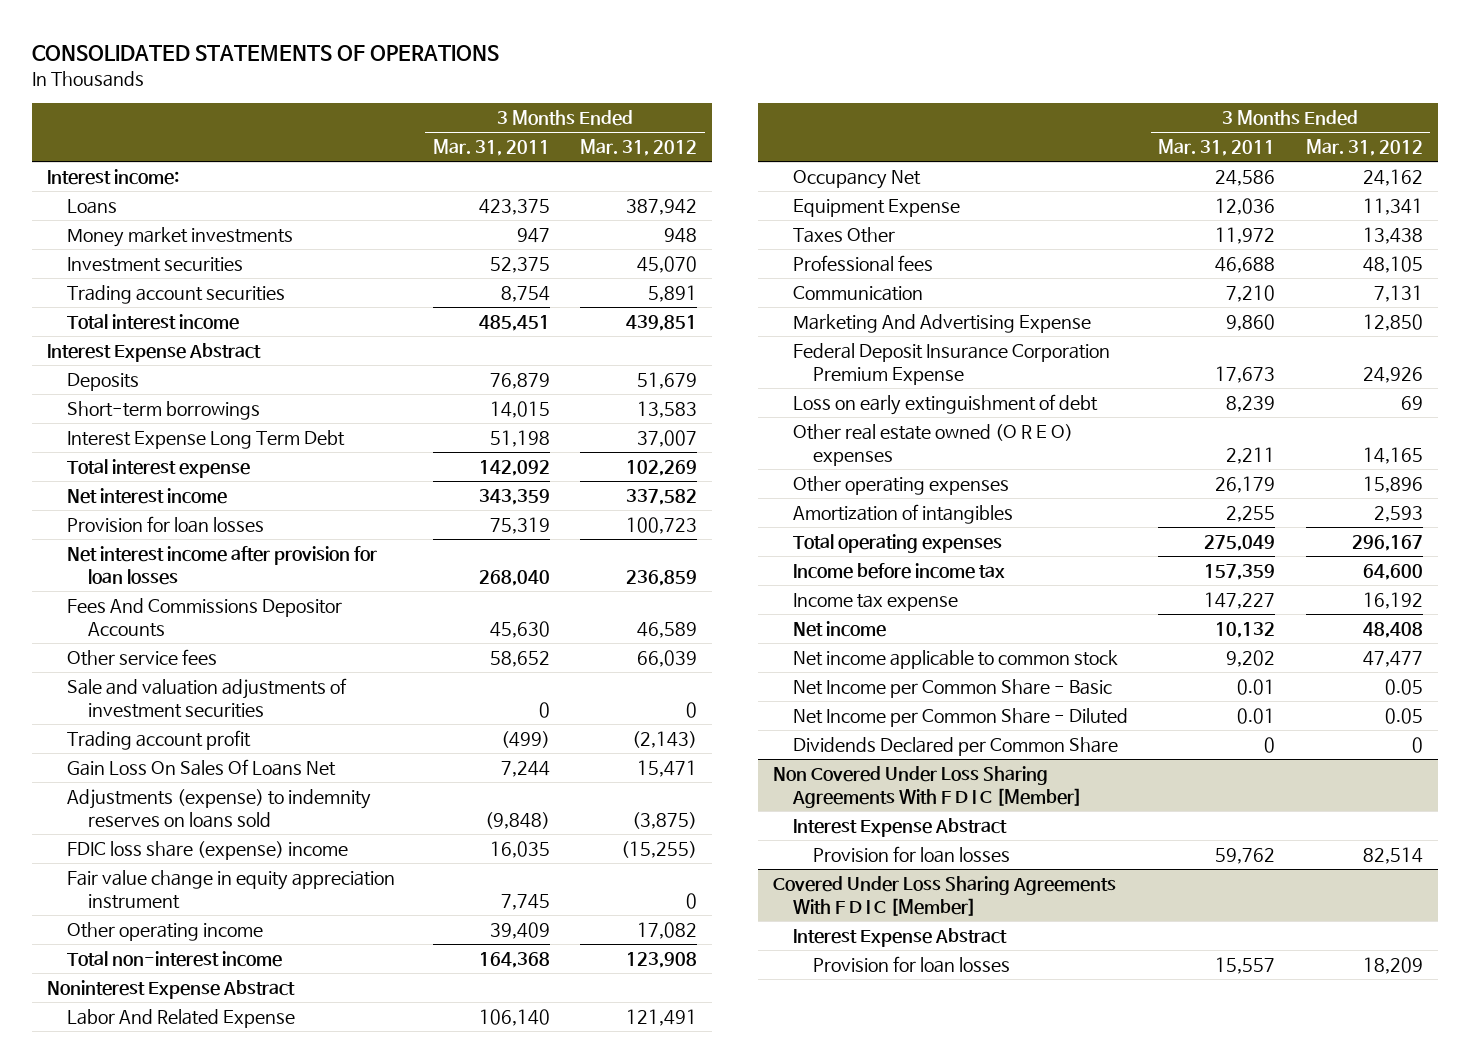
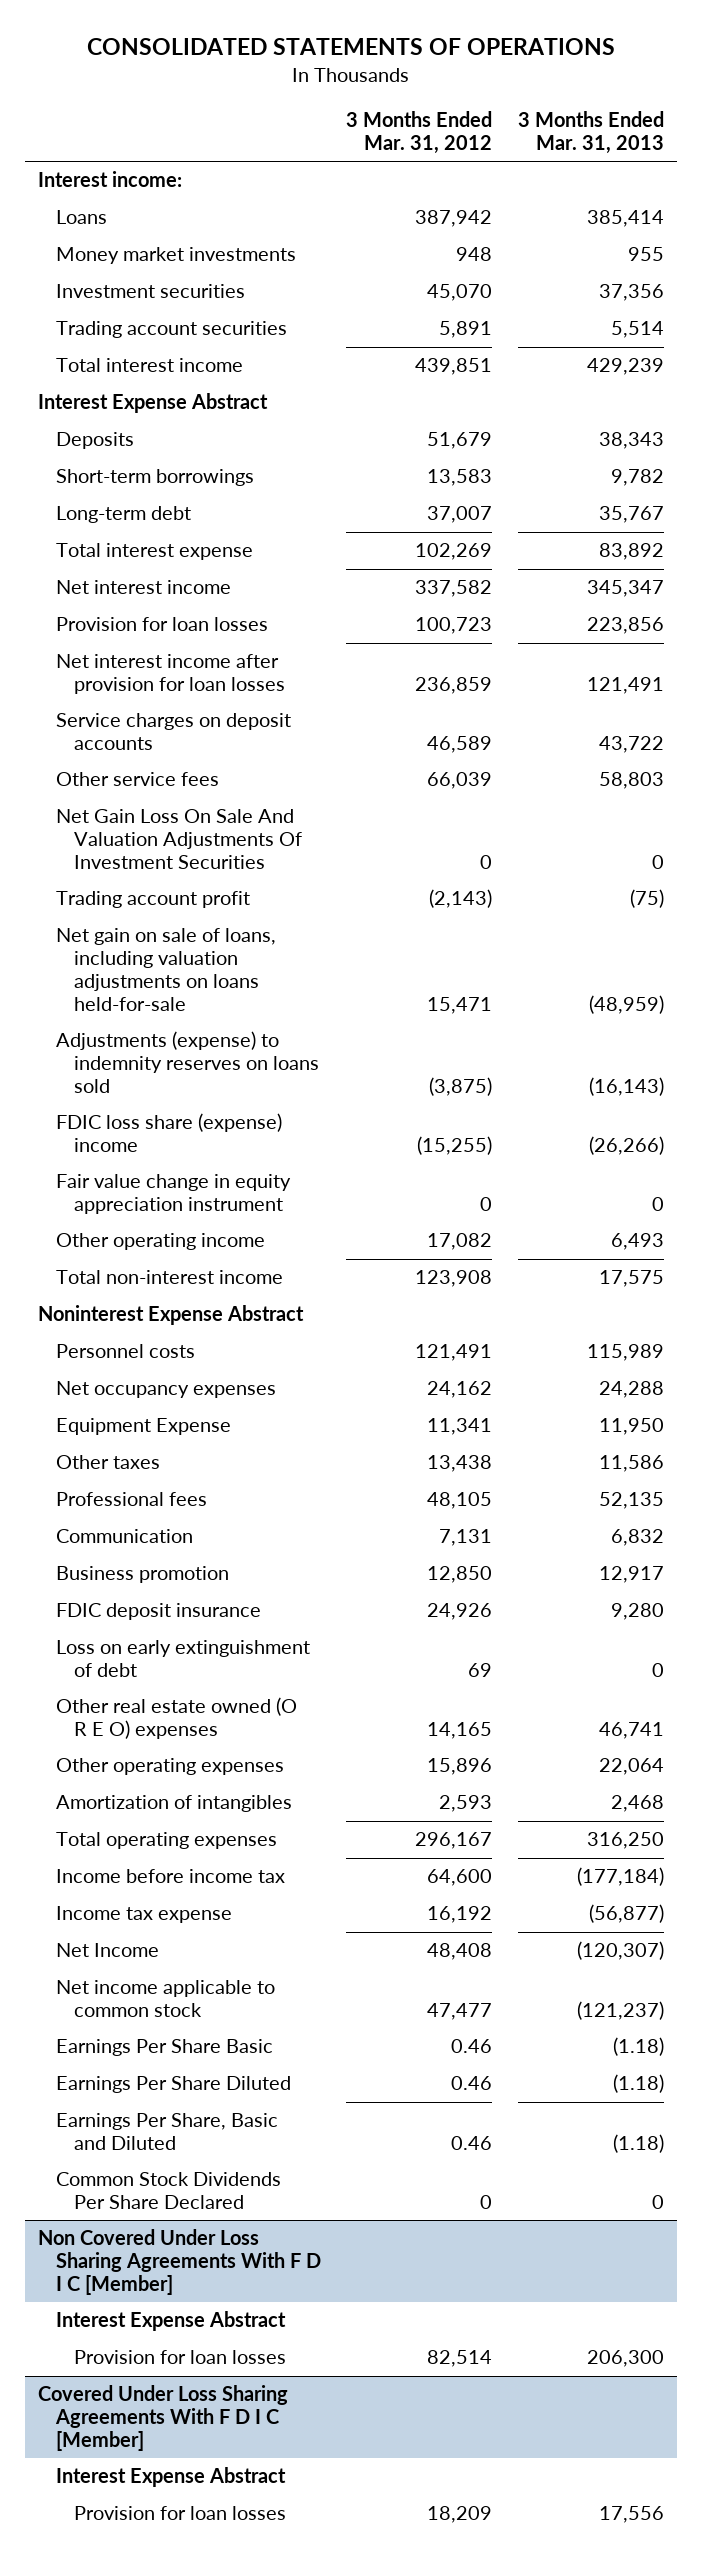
[432,139,550,157] Mar. 31, 2011 -> none
none -> [517,111,664,154] 3 Months Ended Mar. 31, 2013
[67,430,346,450] Interest Expense Long Term Debt -> [55,506,191,524] Long-term debt
[67,598,343,637] Fees And Commissions Depositor Accounts -> [55,713,291,751] Service charges on deposit accounts
[67,678,348,718] Sale and valuation adjustments of investment securities -> [55,809,302,870] Net Gain Loss On Sale And Valuation Adjustments Of Investment Securities
[67,759,337,777] Gain Loss On Sales Of Loans Net -> [55,928,276,1011] Net gain on sale of loans, including valuation adjustments on loans held-for-sale
[67,1009,296,1029] Labor And Related Expense -> [55,1344,195,1359] Personnel costs
[792,170,921,190] Occupancy Net -> [55,1381,276,1399] Net occupancy expenses
[792,227,895,244] Taxes Other -> [55,1455,160,1470] Other taxes
[792,314,1091,334] Marketing And Advertising Expense -> [55,1566,229,1584] Business promotion
[792,343,1110,385] Federal Deposit Insurance Corporation Premium Expense -> [55,1603,261,1621] FDIC deposit insurance
[792,621,886,638] Net income -> [55,1943,159,1958] Net Income
[792,679,1112,699] Net Income per Common Share - Basic -> [55,2039,273,2057] Earnings Per Share Basic
[1384,679,1423,696] 0.05 -> [451,2039,493,2054] 0.46
[792,708,1128,728] Net Income per Common Share - Diluted -> [55,2076,291,2094] Earnings Per Share Diluted
[1384,708,1423,725] 0.05 -> [451,2076,493,2091] 0.46
none -> [55,2113,278,2151] Earnings Per Share, Basic and Diluted
[792,737,1118,757] Dividends Declared per Common Share -> [55,2172,281,2210] Common Stock Dividends Per Share Declared

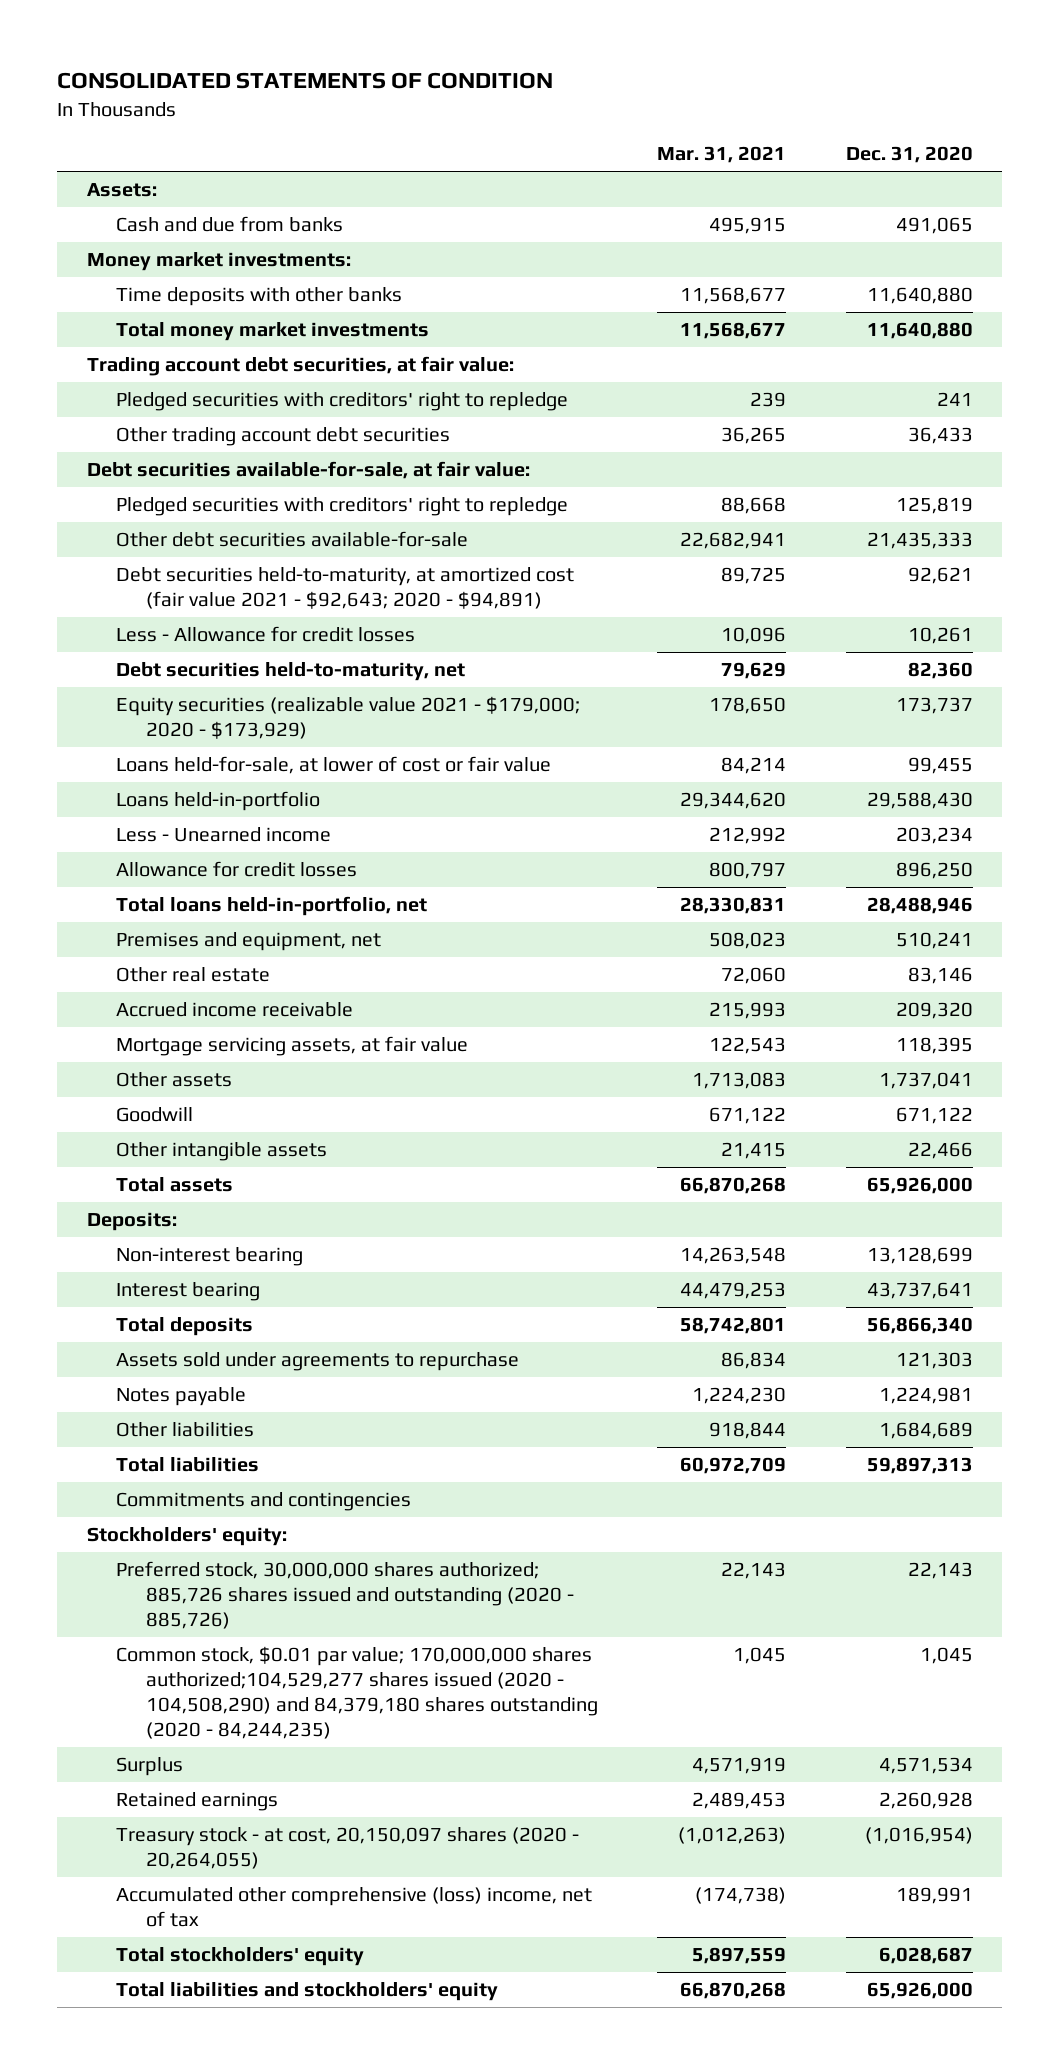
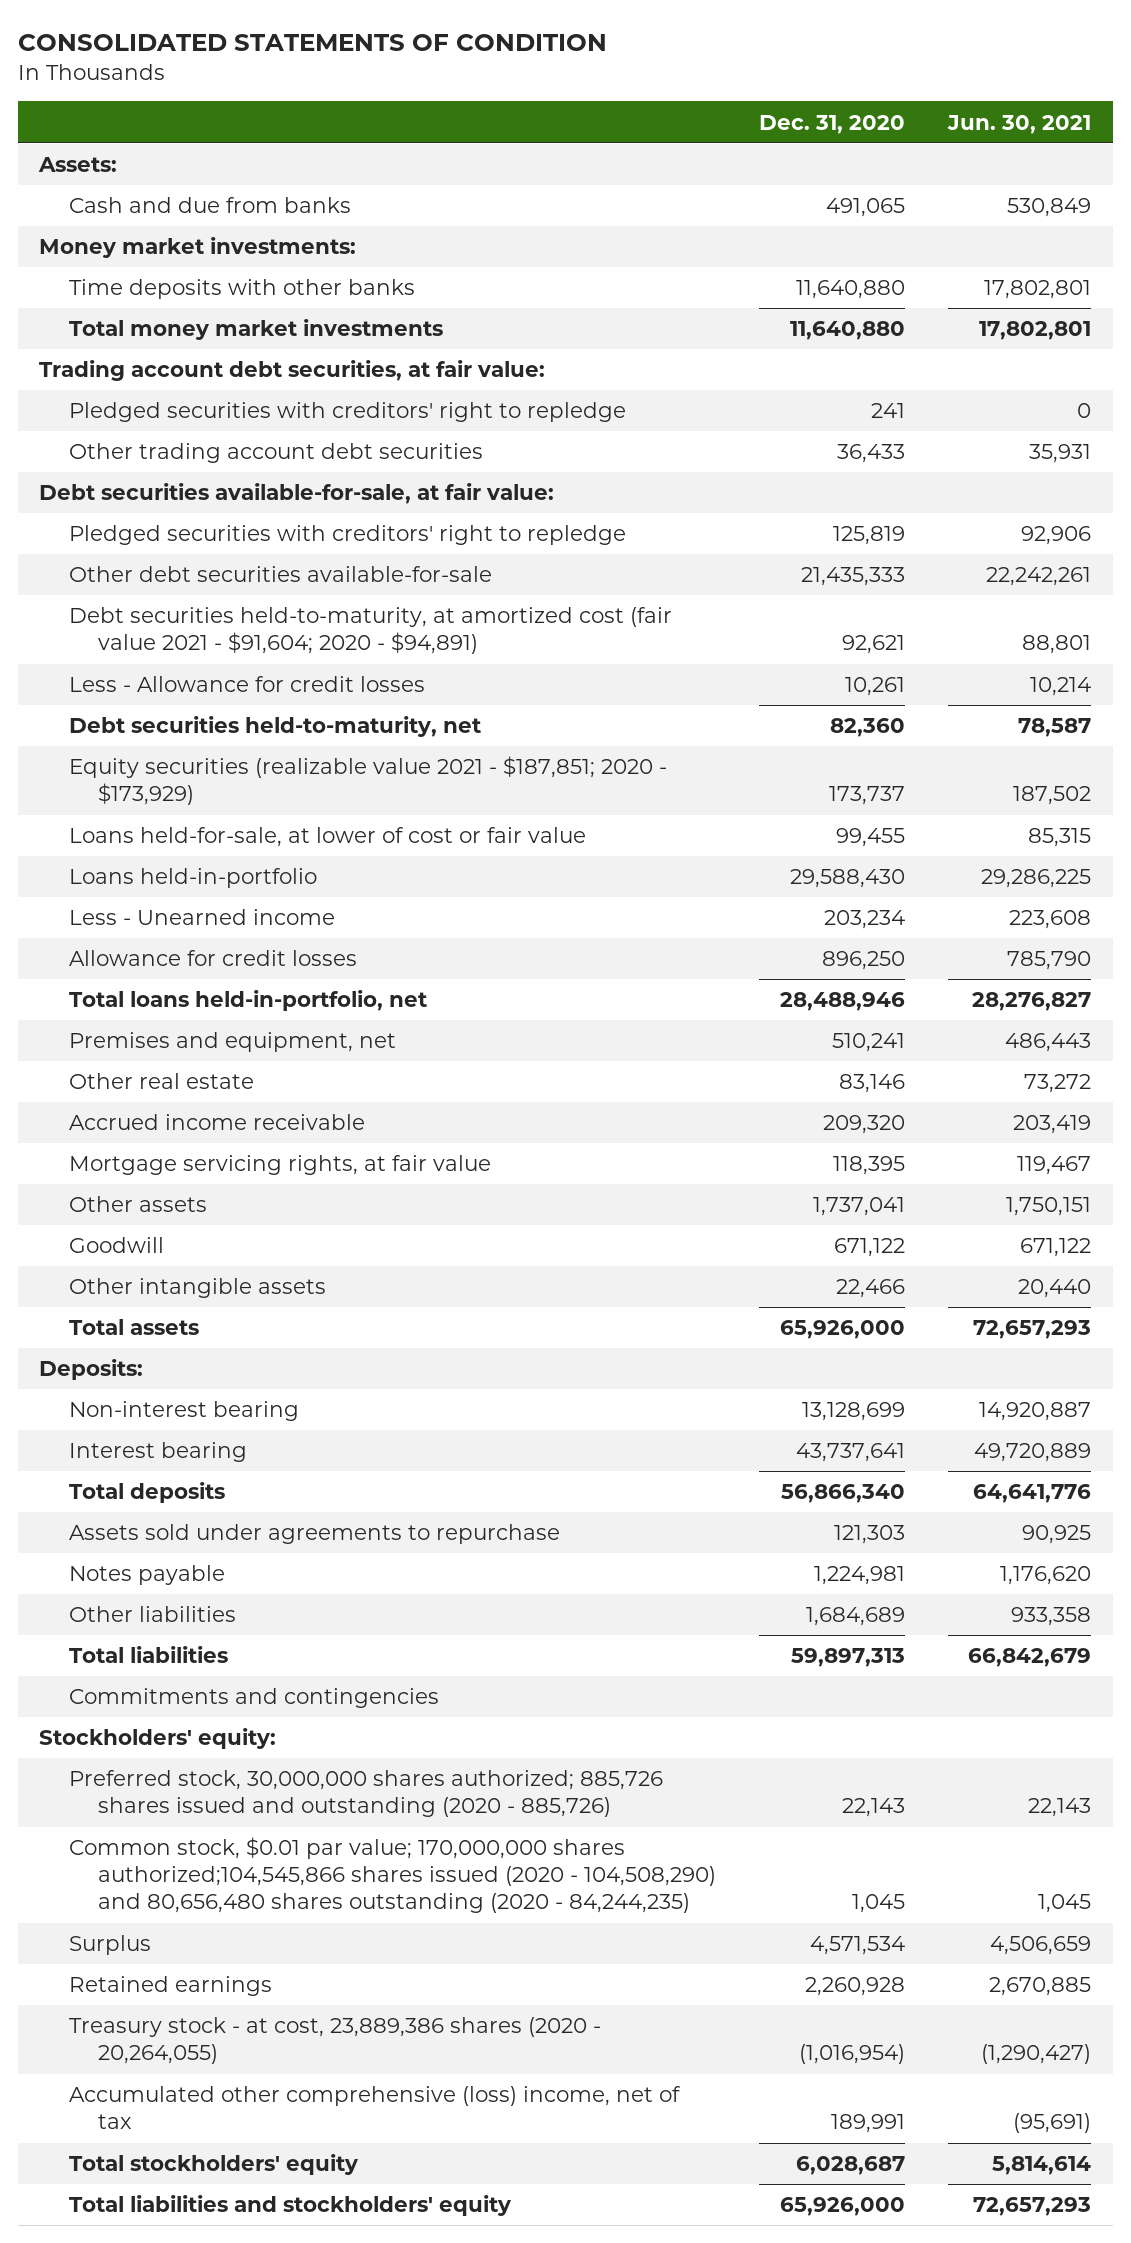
[657,145,787,163] Mar. 31, 2021 -> none
none -> [947,114,1092,134] Jun. 30, 2021
[116,567,575,610] Debt securities held-to-maturity, at amortized cost (fair value 2021 - $92,643; 2020 - $94,891) -> [68,607,672,655] Debt securities held-to-maturity, at amortized cost (fair value 2021 - $91,604; 2020 - $94,891)
[116,696,581,740] Equity securities (realizable value 2021 - $179,000; 2020 - $173,929) -> [68,756,667,806] Equity securities (realizable value 2021 - $187,851; 2020 - $173,929)
[116,1036,469,1057] Mortgage servicing assets, at fair value -> [68,1155,491,1176] Mortgage servicing rights, at fair value
[116,1646,598,1739] Common stock, $0.01 par value; 170,000,000 shares authorized;104,529,277 shares issued (2020 - 104,508,290) and 84,379,180 shares outstanding (2020 - 84,244,235) -> [68,1837,717,1914] Common stock, $0.01 par value; 170,000,000 shares authorized;104,545,866 shares issued (2020 - 104,508,290) and 80,656,480 shares outstanding (2020 - 84,244,235)
[116,1827,580,1870] Treasury stock - at cost, 20,150,097 shares (2020 - 20,264,055) -> [68,2017,601,2065] Treasury stock - at cost, 23,889,386 shares (2020 - 20,264,055)

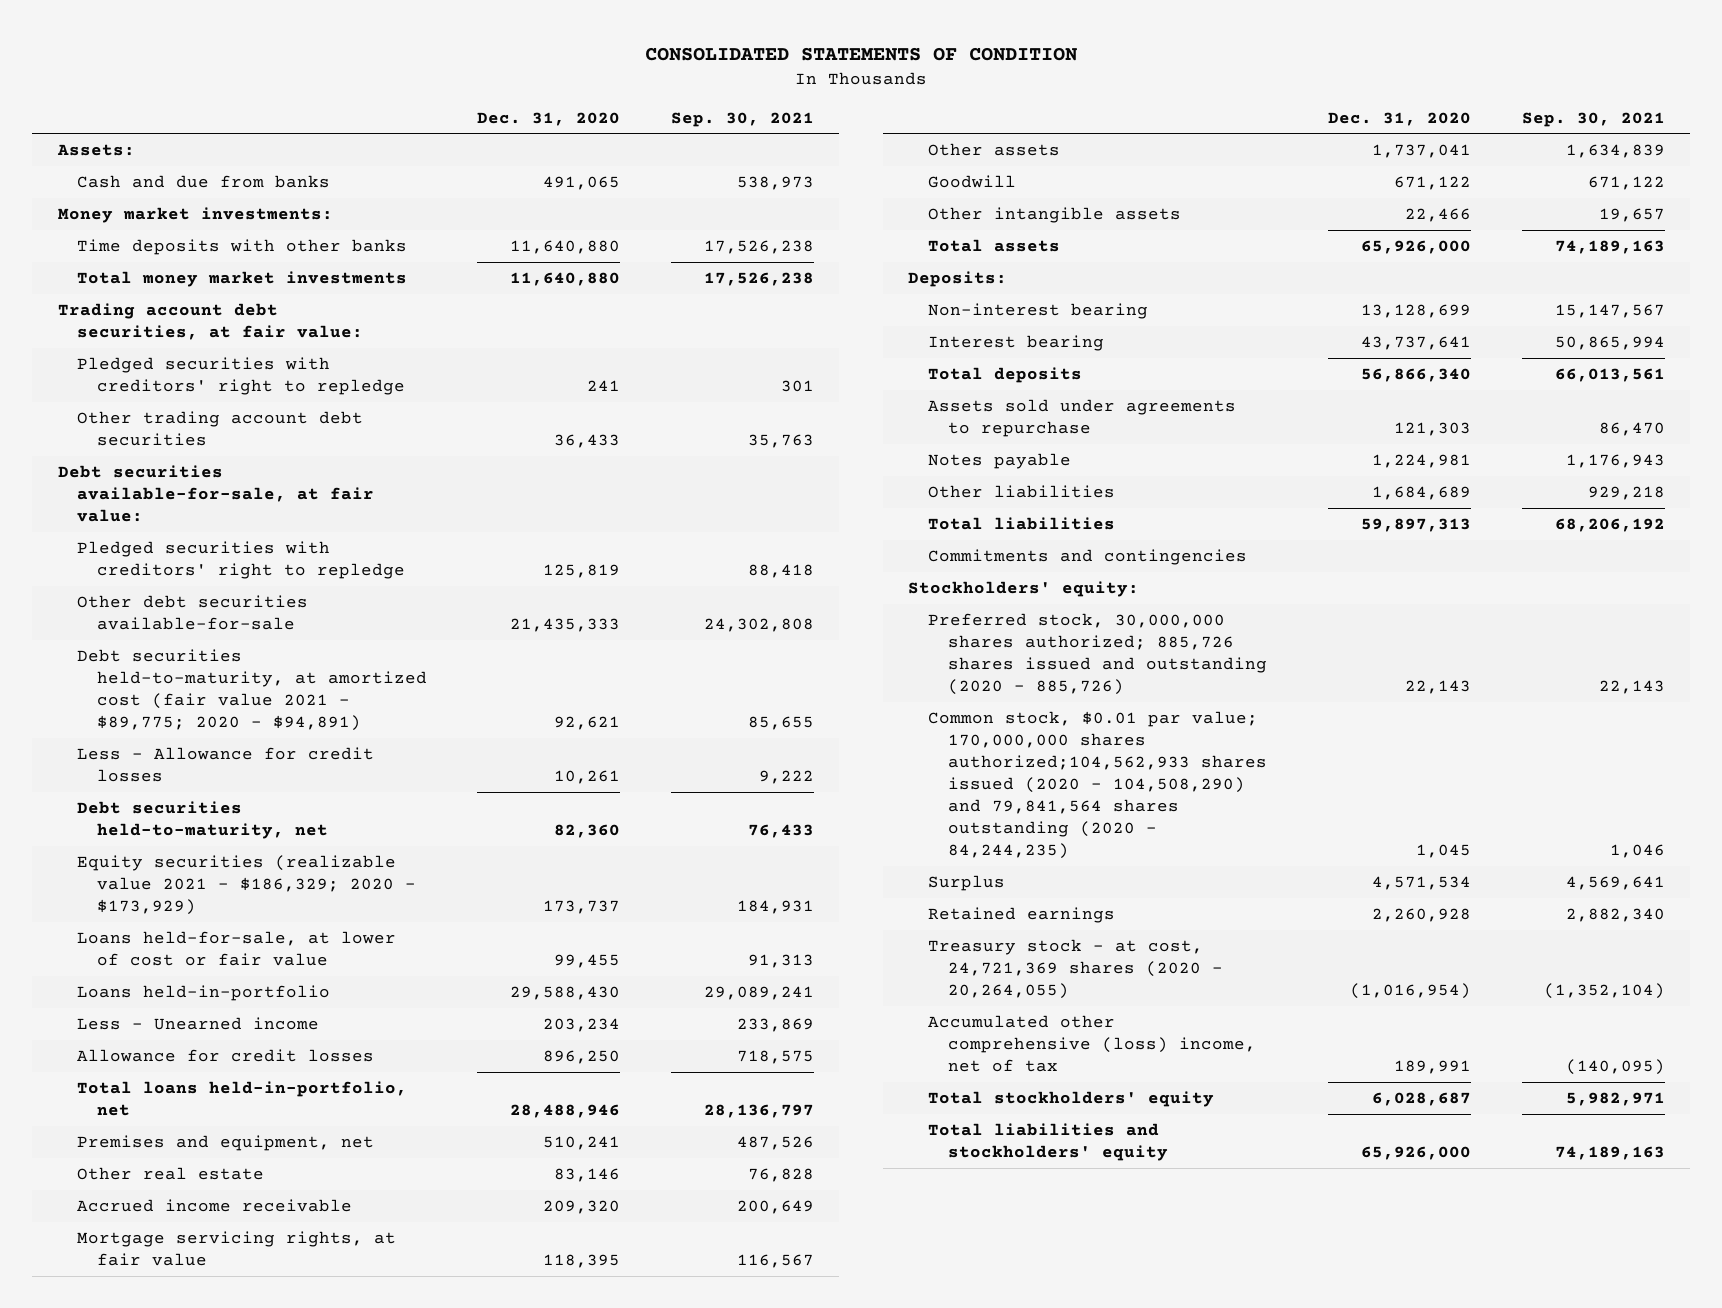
[947,114,1092,134] Jun. 30, 2021 -> none
none -> [670,111,814,127] Sep. 30, 2021
[68,607,672,655] Debt securities held-to-maturity, at amortized cost (fair value 2021 - $91,604; 2020 - $94,891) -> [77,649,427,731] Debt securities held-to-maturity, at amortized cost (fair value 2021 - $89,775; 2020 - $94,891)
[68,756,667,806] Equity securities (realizable value 2021 - $187,851; 2020 - $173,929) -> [77,855,416,915] Equity securities (realizable value 2021 - $186,329; 2020 - $173,929)
[68,1837,717,1914] Common stock, $0.01 par value; 170,000,000 shares authorized;104,545,866 shares issued (2020 - 104,508,290) and 80,656,480 shares outstanding (2020 - 84,244,235) -> [928,711,1267,859] Common stock, $0.01 par value; 170,000,000 shares authorized;104,562,933 shares issued (2020 - 104,508,290) and 79,841,564 shares outstanding (2020 - 84,244,235)
[68,2017,601,2065] Treasury stock - at cost, 23,889,386 shares (2020 - 20,264,055) -> [928,939,1223,999] Treasury stock - at cost, 24,721,369 shares (2020 - 20,264,055)

